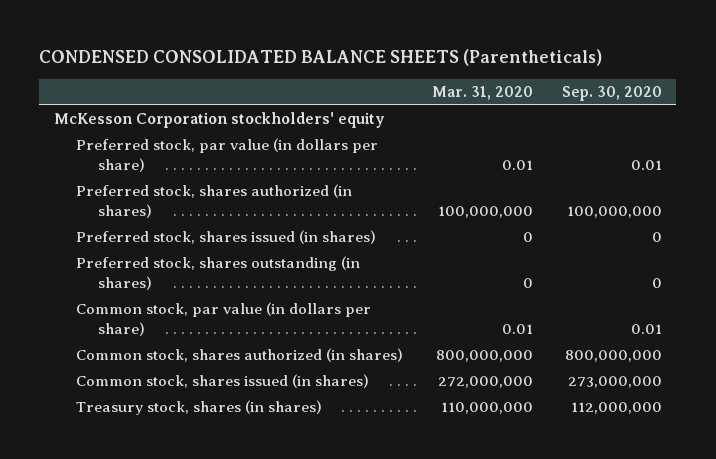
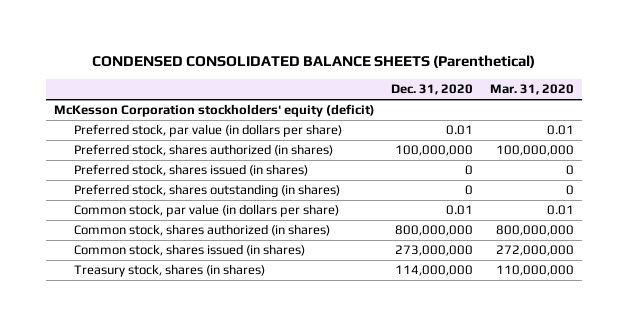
[39,49,603,67] CONDENSED CONSOLIDATED BALANCE SHEETS (Parentheticals) -> [91,54,535,68] CONDENSED CONSOLIDATED BALANCE SHEETS (Parenthetical)
[561,85,662,101] Sep. 30, 2020 -> none
none -> [391,84,474,96] Dec. 31, 2020
[53,112,385,129] McKesson Corporation stockholders' equity -> [53,104,375,118] McKesson Corporation stockholders' equity (deficit)

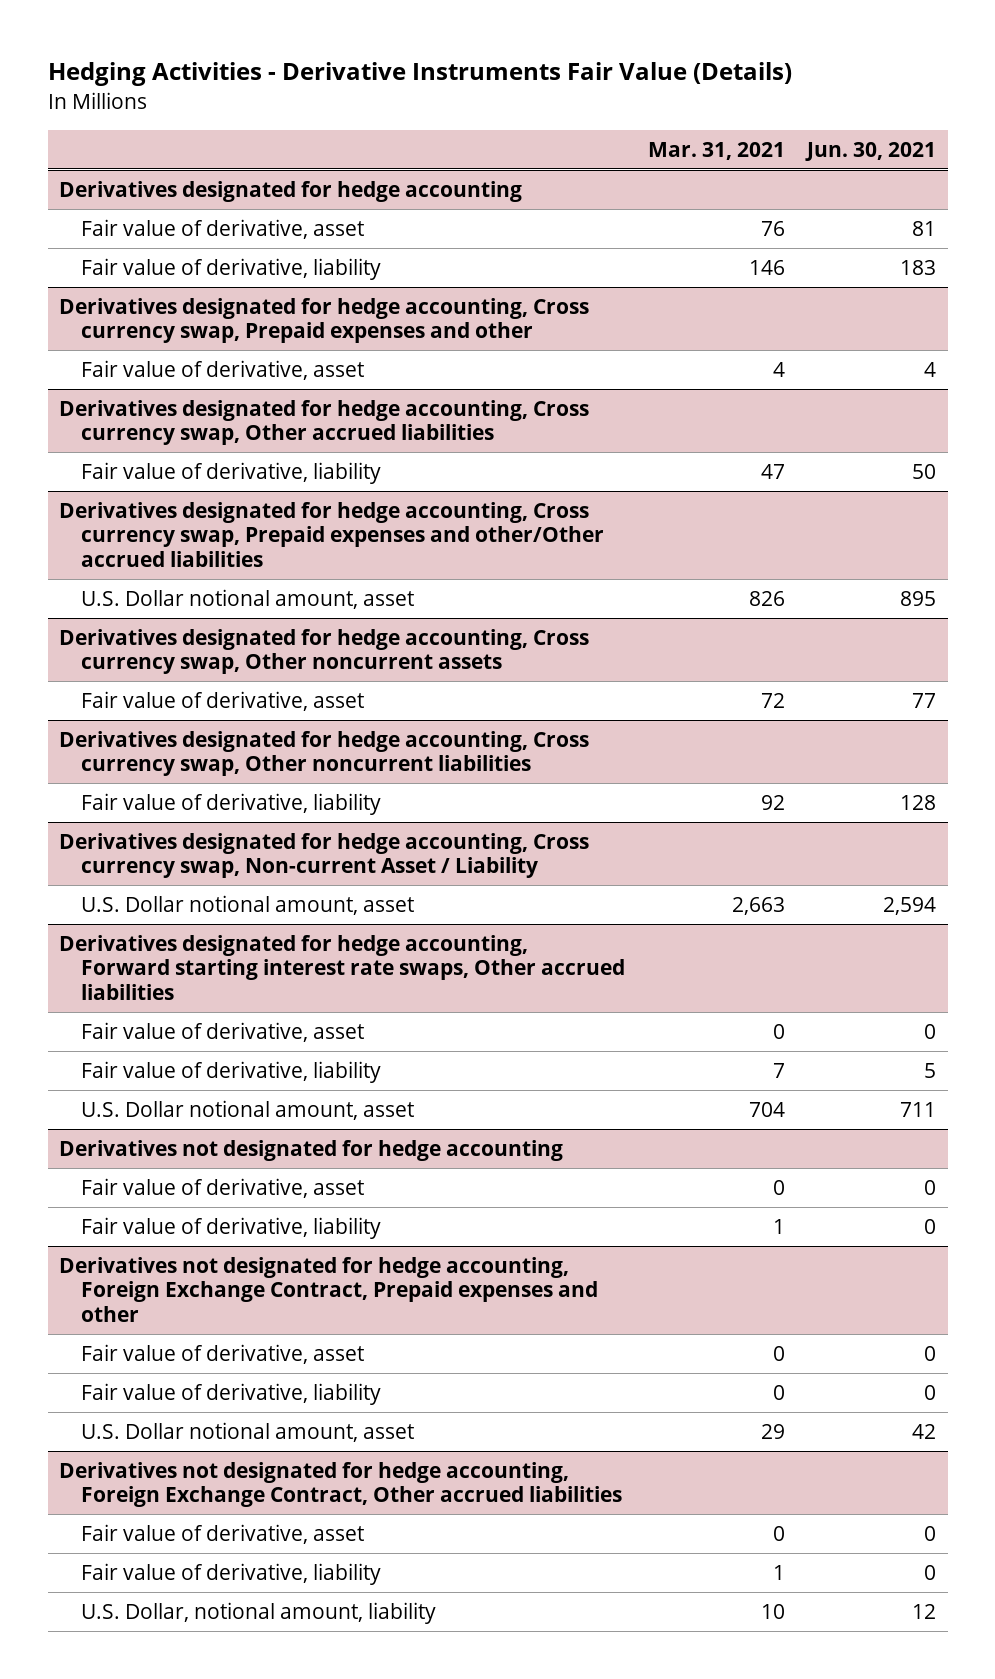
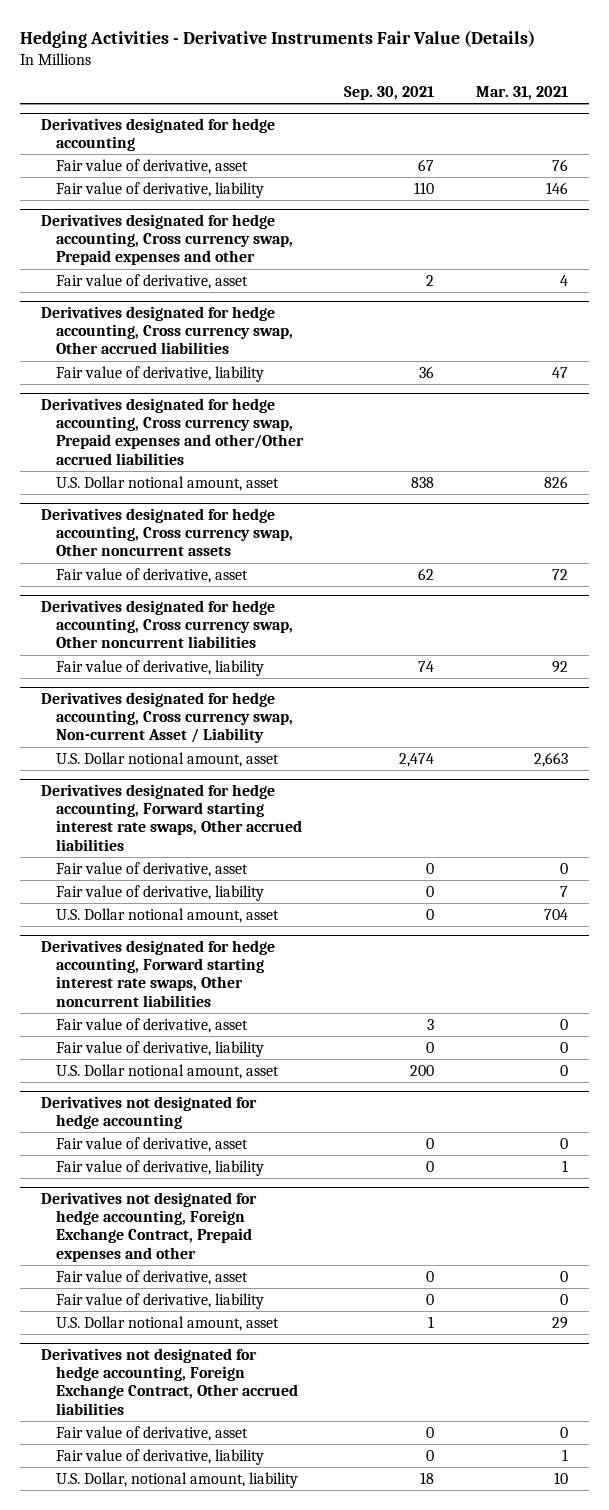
[805,141,937,161] Jun. 30, 2021 -> none
none -> [344,86,435,101] Sep. 30, 2021
none -> [40,939,275,1007] Derivatives designated for hedge accounting, Forward starting interest rate swaps, Other noncurrent liabilities
none -> [55,1017,248,1033] Fair value of derivative, asset
none -> [55,1040,264,1057] Fair value of derivative, liability
none -> [55,1063,279,1079] U.S. Dollar notional amount, asset

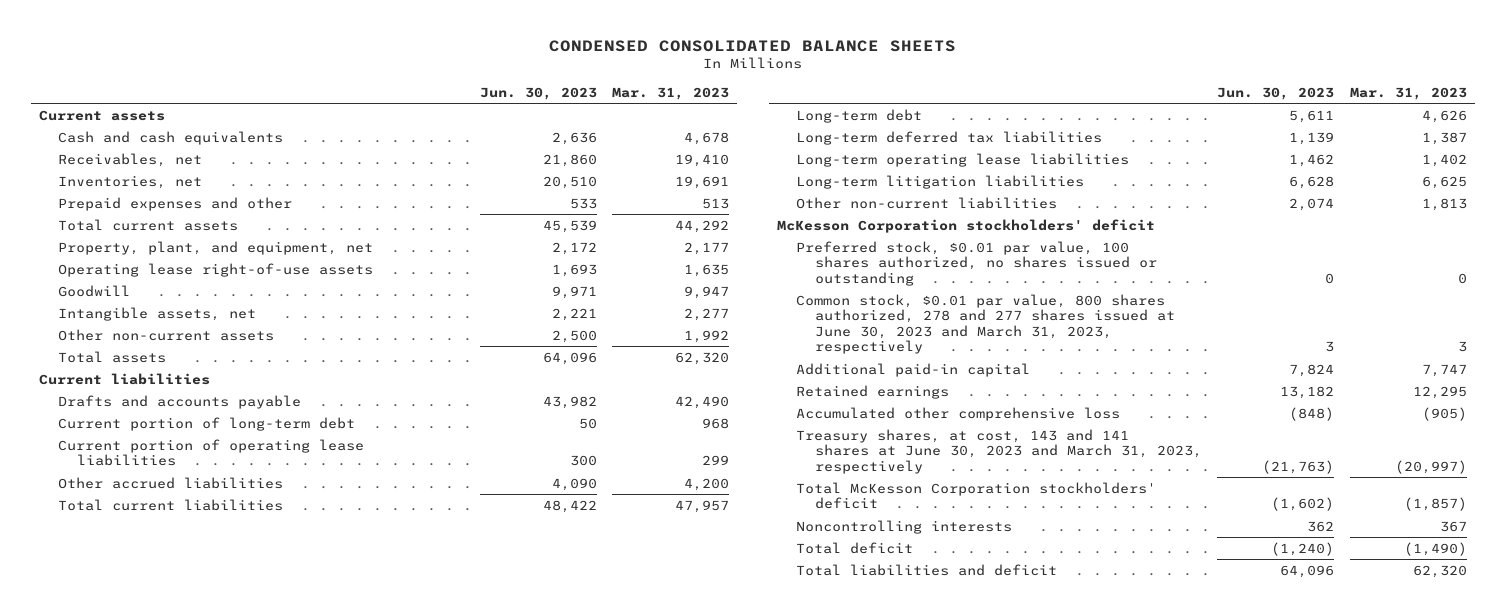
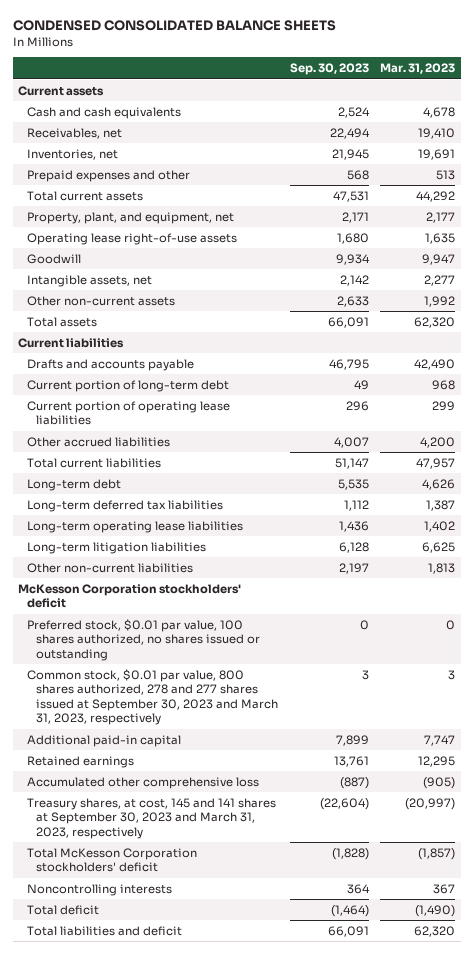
[479,86,597,100] Jun. 30, 2023 -> none
none -> [289,63,369,76] Sep. 30, 2023
[795,293,1176,355] Common stock, $0.01 par value, 800 shares authorized, 278 and 277 shares issued at June 30, 2023 and March 31, 2023, respectively -> [27,668,278,726] Common stock, $0.01 par value, 800 shares authorized, 278 and 277 shares issued at September 30, 2023 and March 31, 2023, respectively
[795,428,1203,474] Treasury shares, at cost, 143 and 141 shares at June 30, 2023 and March 31, 2023, respectively -> [27,797,277,839] Treasury shares, at cost, 145 and 141 shares at September 30, 2023 and March 31, 2023, respectively

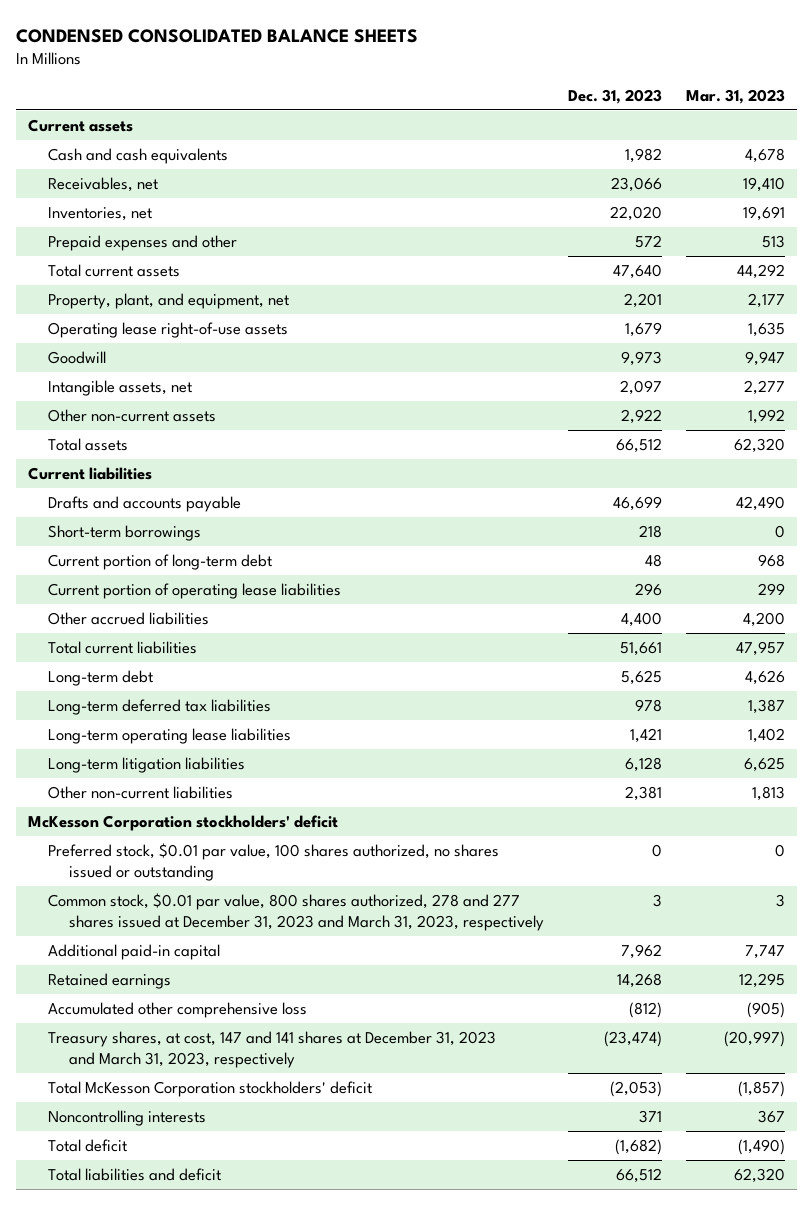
[289,63,369,76] Sep. 30, 2023 -> none
none -> [567,88,662,104] Dec. 31, 2023
none -> [48,525,202,542] Short-term borrowings
[27,668,278,726] Common stock, $0.01 par value, 800 shares authorized, 278 and 277 shares issued at September 30, 2023 and March 31, 2023, respectively -> [48,893,544,931] Common stock, $0.01 par value, 800 shares authorized, 278 and 277 shares issued at December 31, 2023 and March 31, 2023, respectively
[27,797,277,839] Treasury shares, at cost, 145 and 141 shares at September 30, 2023 and March 31, 2023, respectively -> [48,1031,497,1068] Treasury shares, at cost, 147 and 141 shares at December 31, 2023 and March 31, 2023, respectively

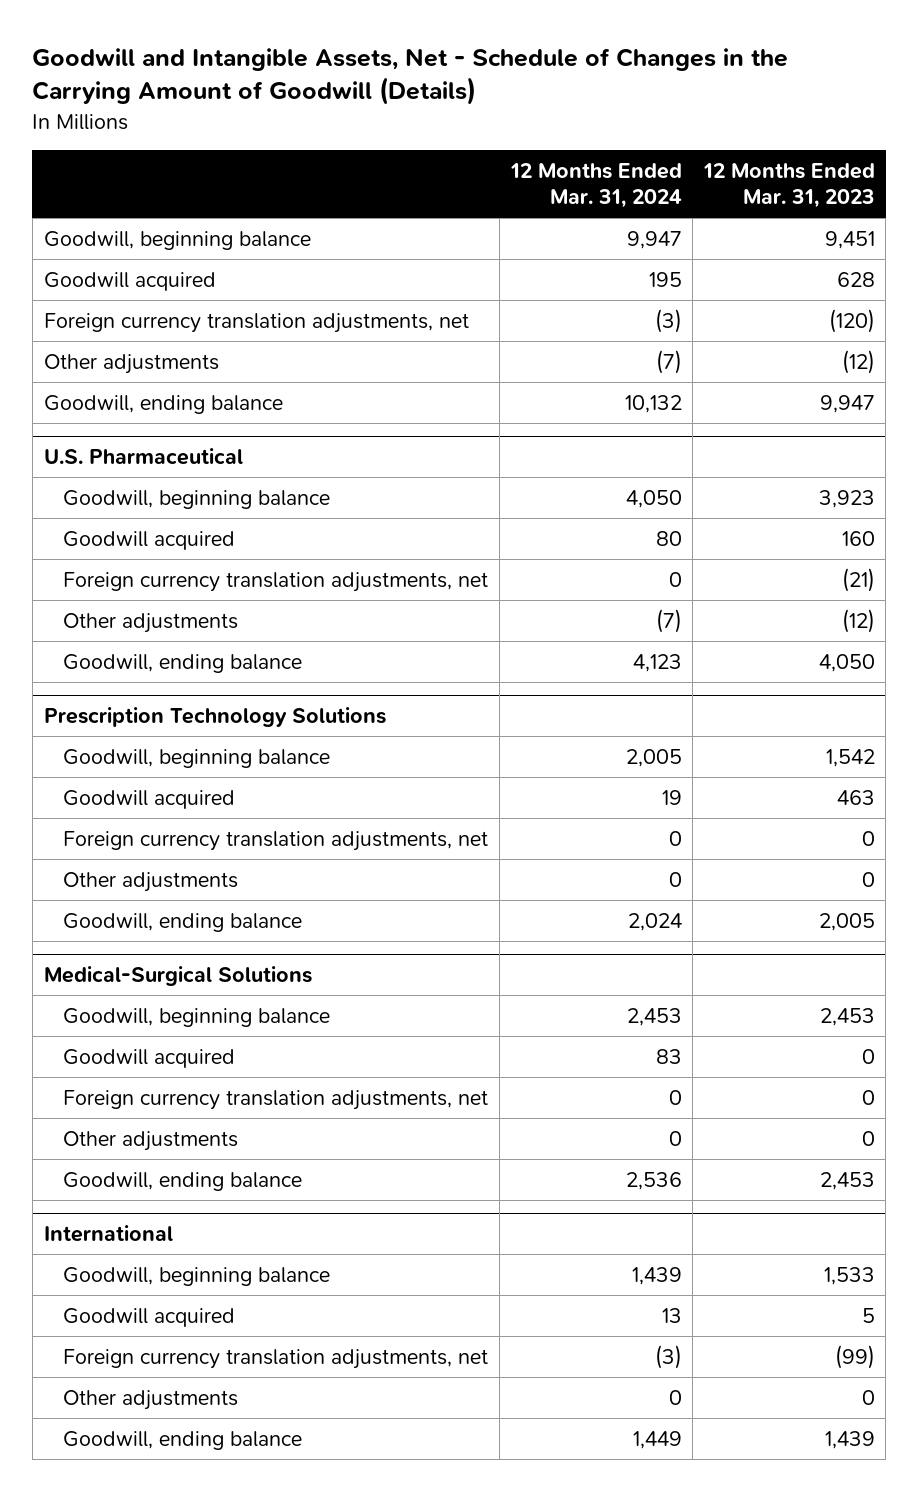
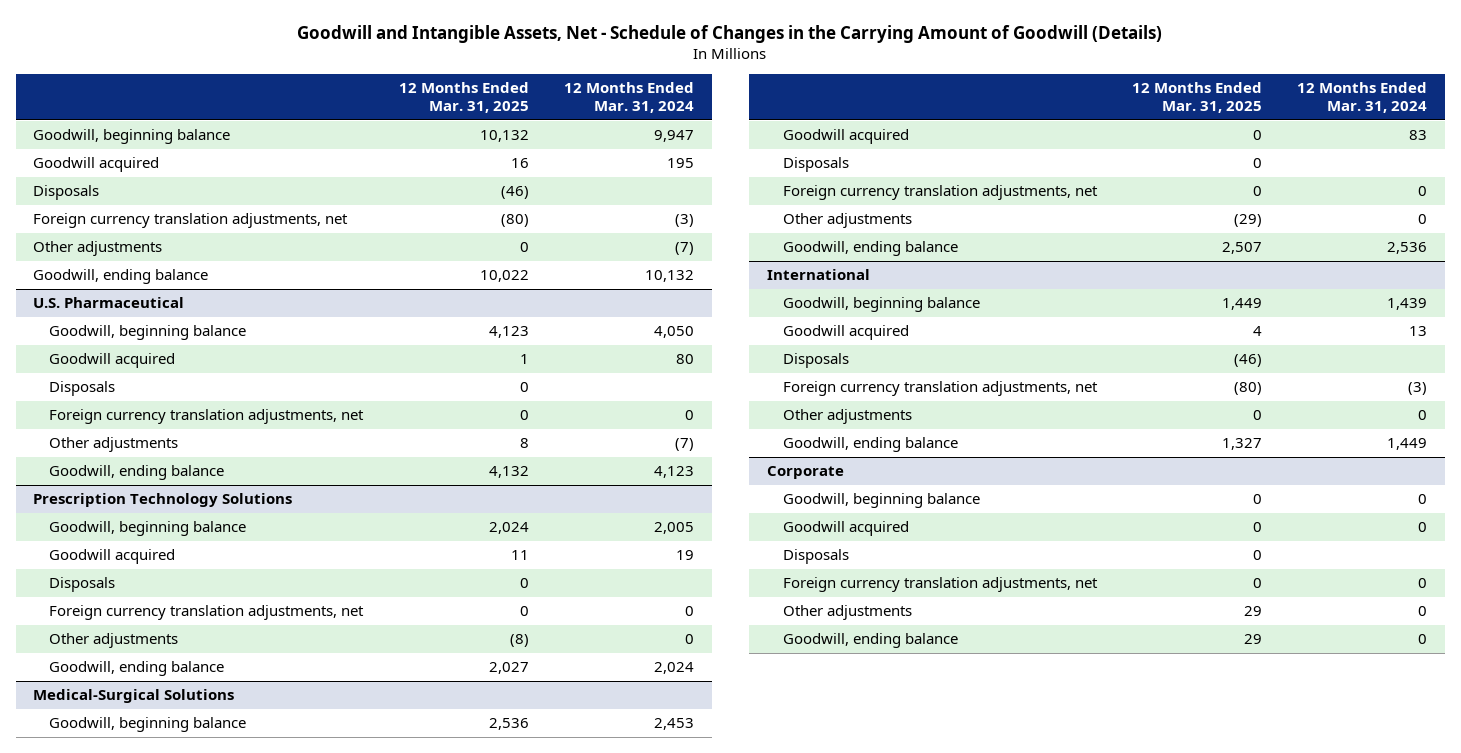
[702,162,875,209] 12 Months Ended Mar. 31, 2023 -> none
none -> [398,82,529,114] 12 Months Ended Mar. 31, 2025
none -> [33,185,100,201] Disposals
none -> [49,381,116,397] Disposals
none -> [49,577,116,593] Disposals
none -> [782,157,849,173] Disposals
none -> [782,353,849,369] Disposals
none -> [766,466,844,480] Corporate
none -> [782,493,980,509] Goodwill, beginning balance
none -> [782,521,909,537] Goodwill acquired
none -> [782,549,849,565] Disposals
none -> [782,577,1098,593] Foreign currency translation adjustments, net
none -> [782,605,912,621] Other adjustments
none -> [782,633,958,649] Goodwill, ending balance

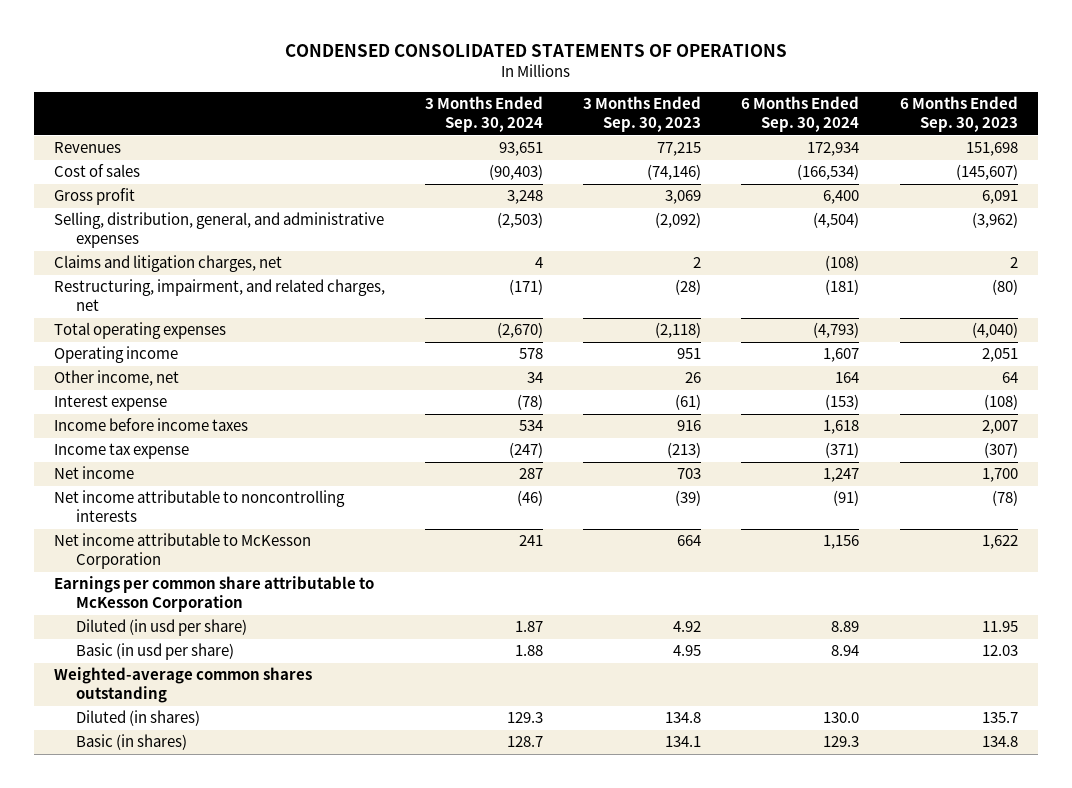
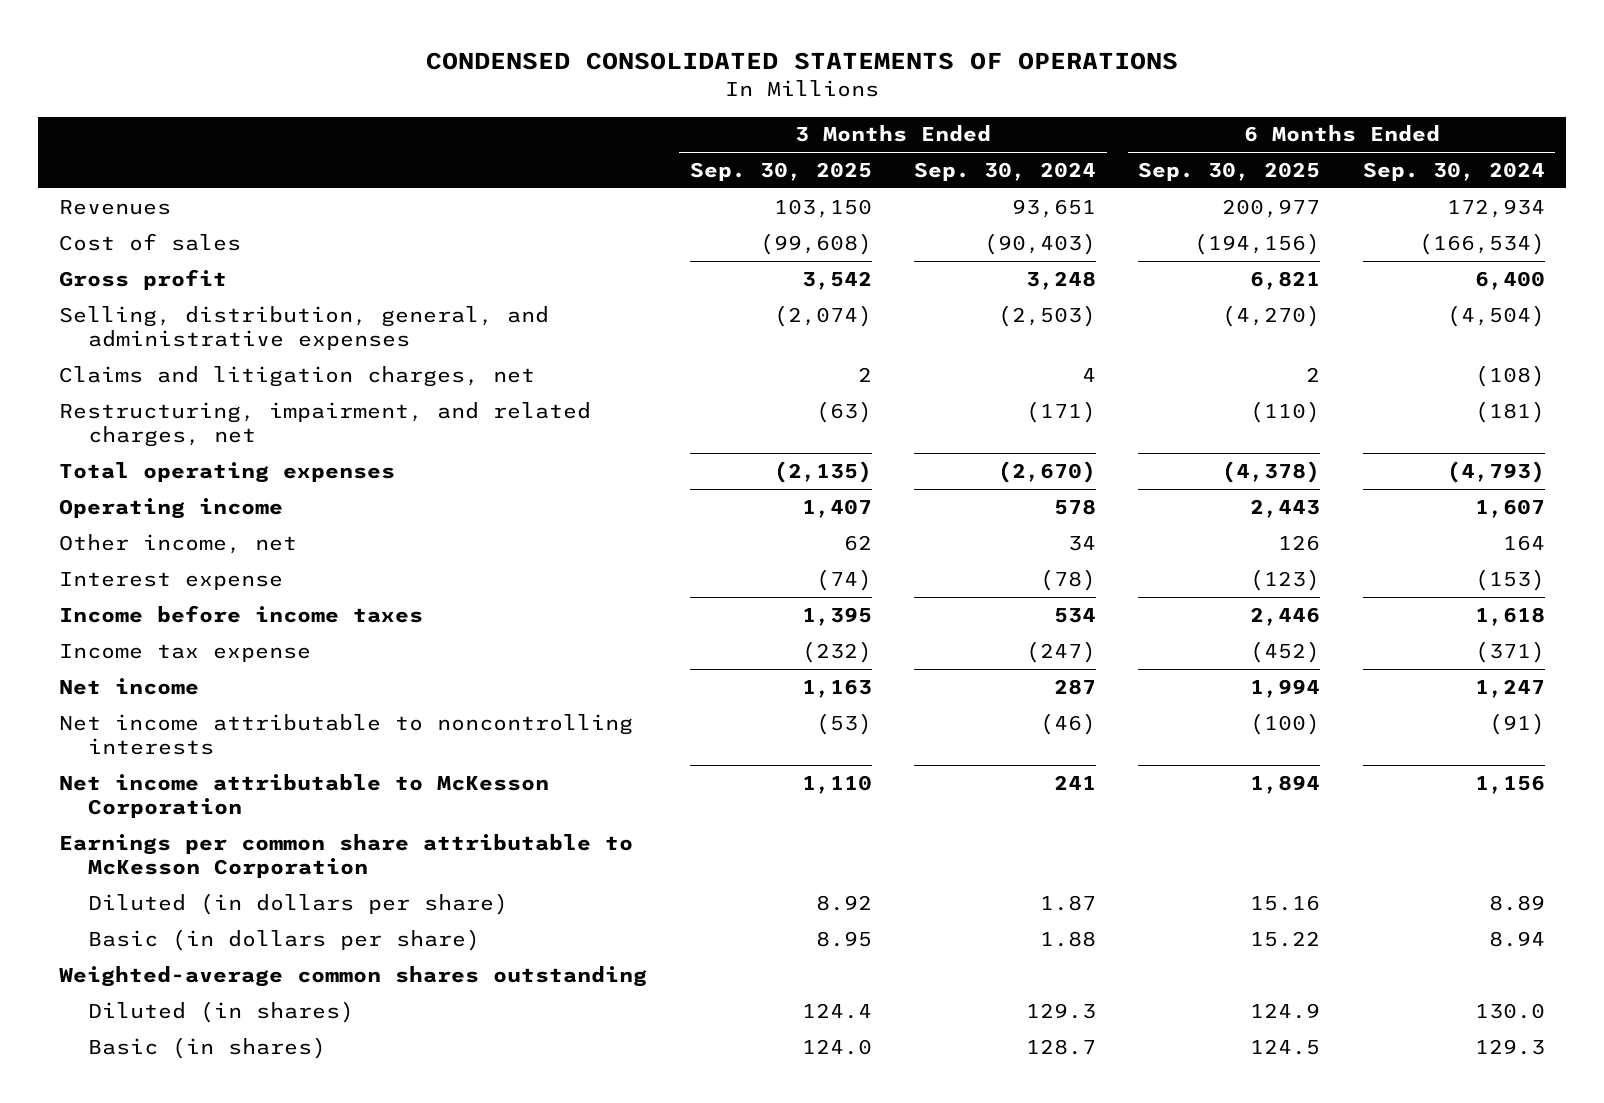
[583,96,702,132] 3 Months Ended Sep. 30, 2023 -> none
[899,96,1018,132] 6 Months Ended Sep. 30, 2023 -> none
none -> [689,161,872,181] Sep. 30, 2025
none -> [1138,161,1321,181] Sep. 30, 2025
[76,619,248,637] Diluted (in usd per share) -> [88,892,509,915] Diluted (in dollars per share)
[76,643,235,661] Basic (in usd per share) -> [88,928,481,951] Basic (in dollars per share)

